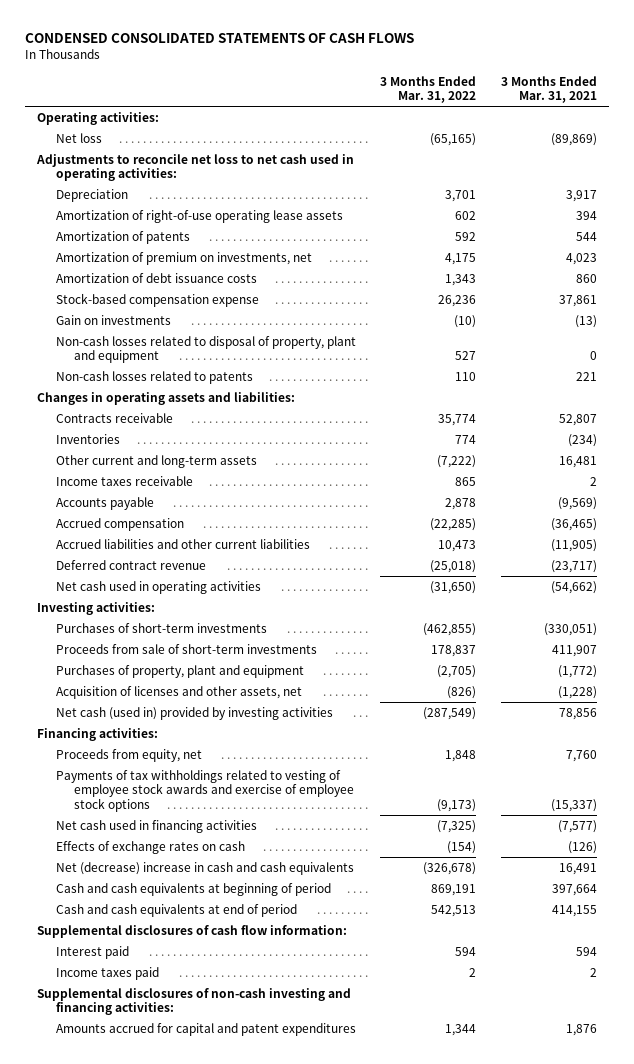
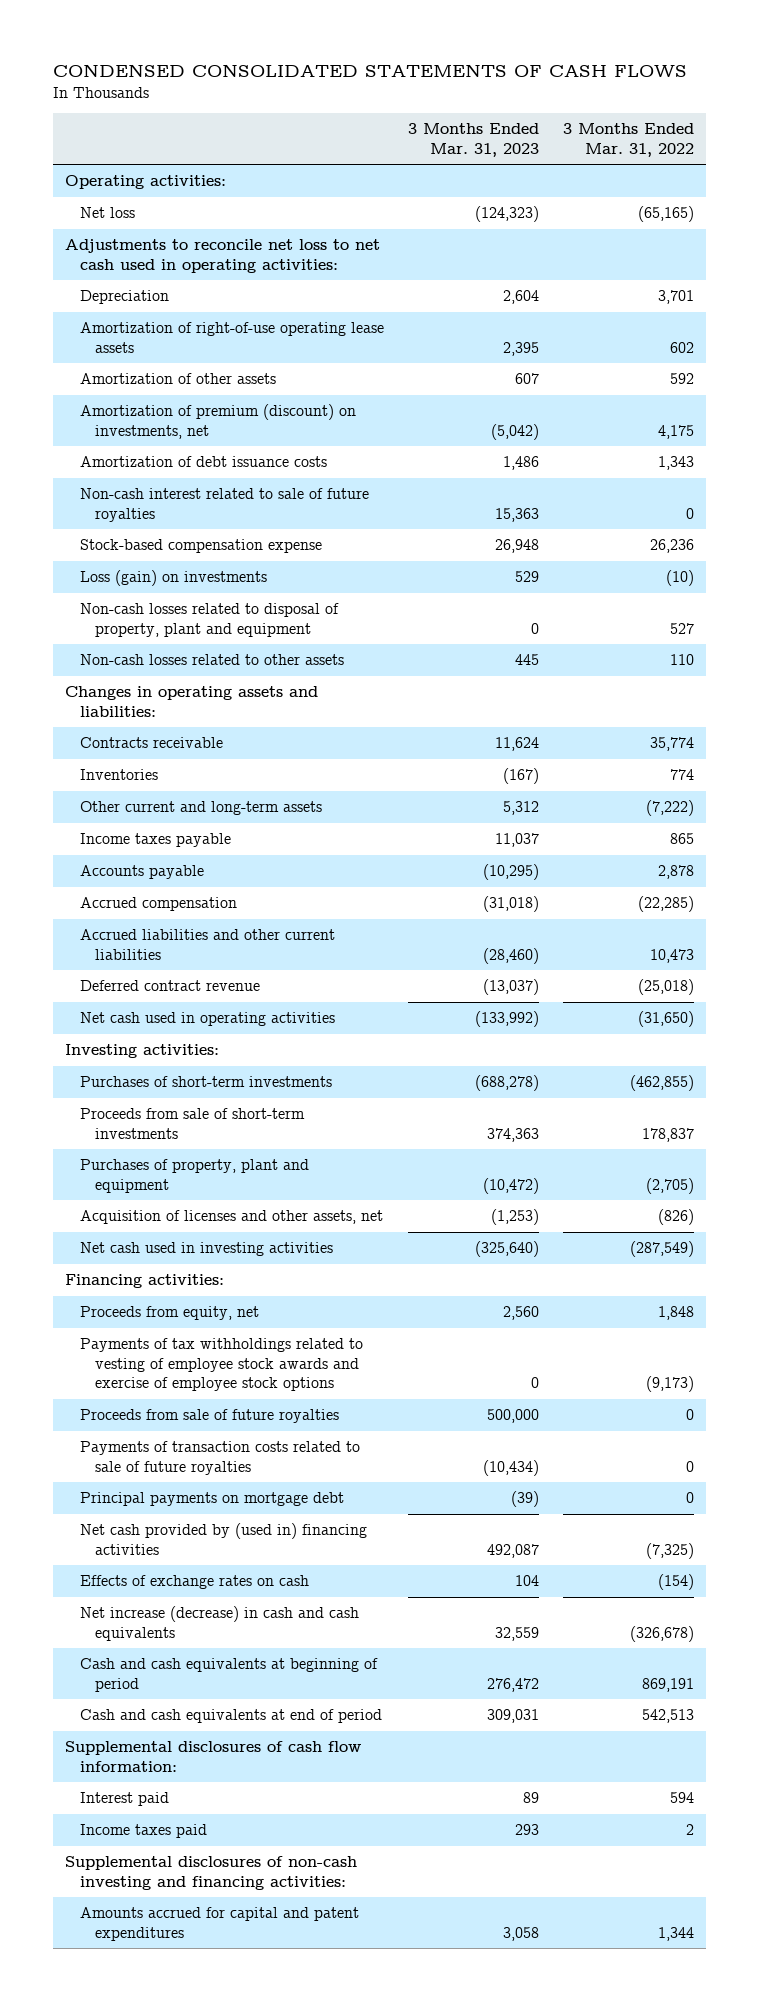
[500,75,597,104] 3 Months Ended Mar. 31, 2021 -> none
none -> [407,123,539,157] 3 Months Ended Mar. 31, 2023
[55,230,190,244] Amortization of patents -> [80,373,277,385] Amortization of other assets
[55,251,312,265] Amortization of premium on investments, net -> [80,404,357,439] Amortization of premium (discount) on investments, net
none -> [80,488,370,522] Non-cash interest related to sale of future royalties
[55,314,171,325] Gain on investments -> [80,570,268,587] Loss (gain) on investments
[55,370,253,384] Non-cash losses related to patents -> [80,654,345,666] Non-cash losses related to other assets
[55,475,193,486] Income taxes receivable -> [80,833,232,848] Income taxes payable
[55,706,333,720] Net cash (used in) provided by investing activities -> [80,1242,334,1257] Net cash used in investing activities
none -> [80,1409,340,1424] Proceeds from sale of future royalties
none -> [80,1441,361,1475] Payments of transaction costs related to sale of future royalties
none -> [80,1492,345,1507] Principal payments on mortgage debt
[55,819,257,833] Net cash used in financing activities -> [80,1523,368,1555] Net cash provided by (used in) financing activities
[55,861,354,875] Net (decrease) increase in cash and cash equivalents -> [80,1606,360,1641] Net increase (decrease) in cash and cash equivalents

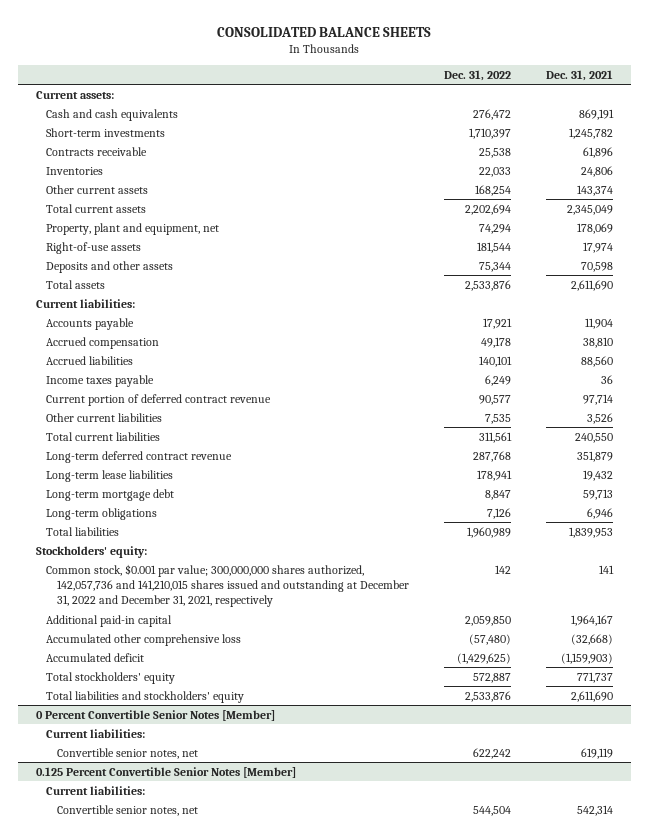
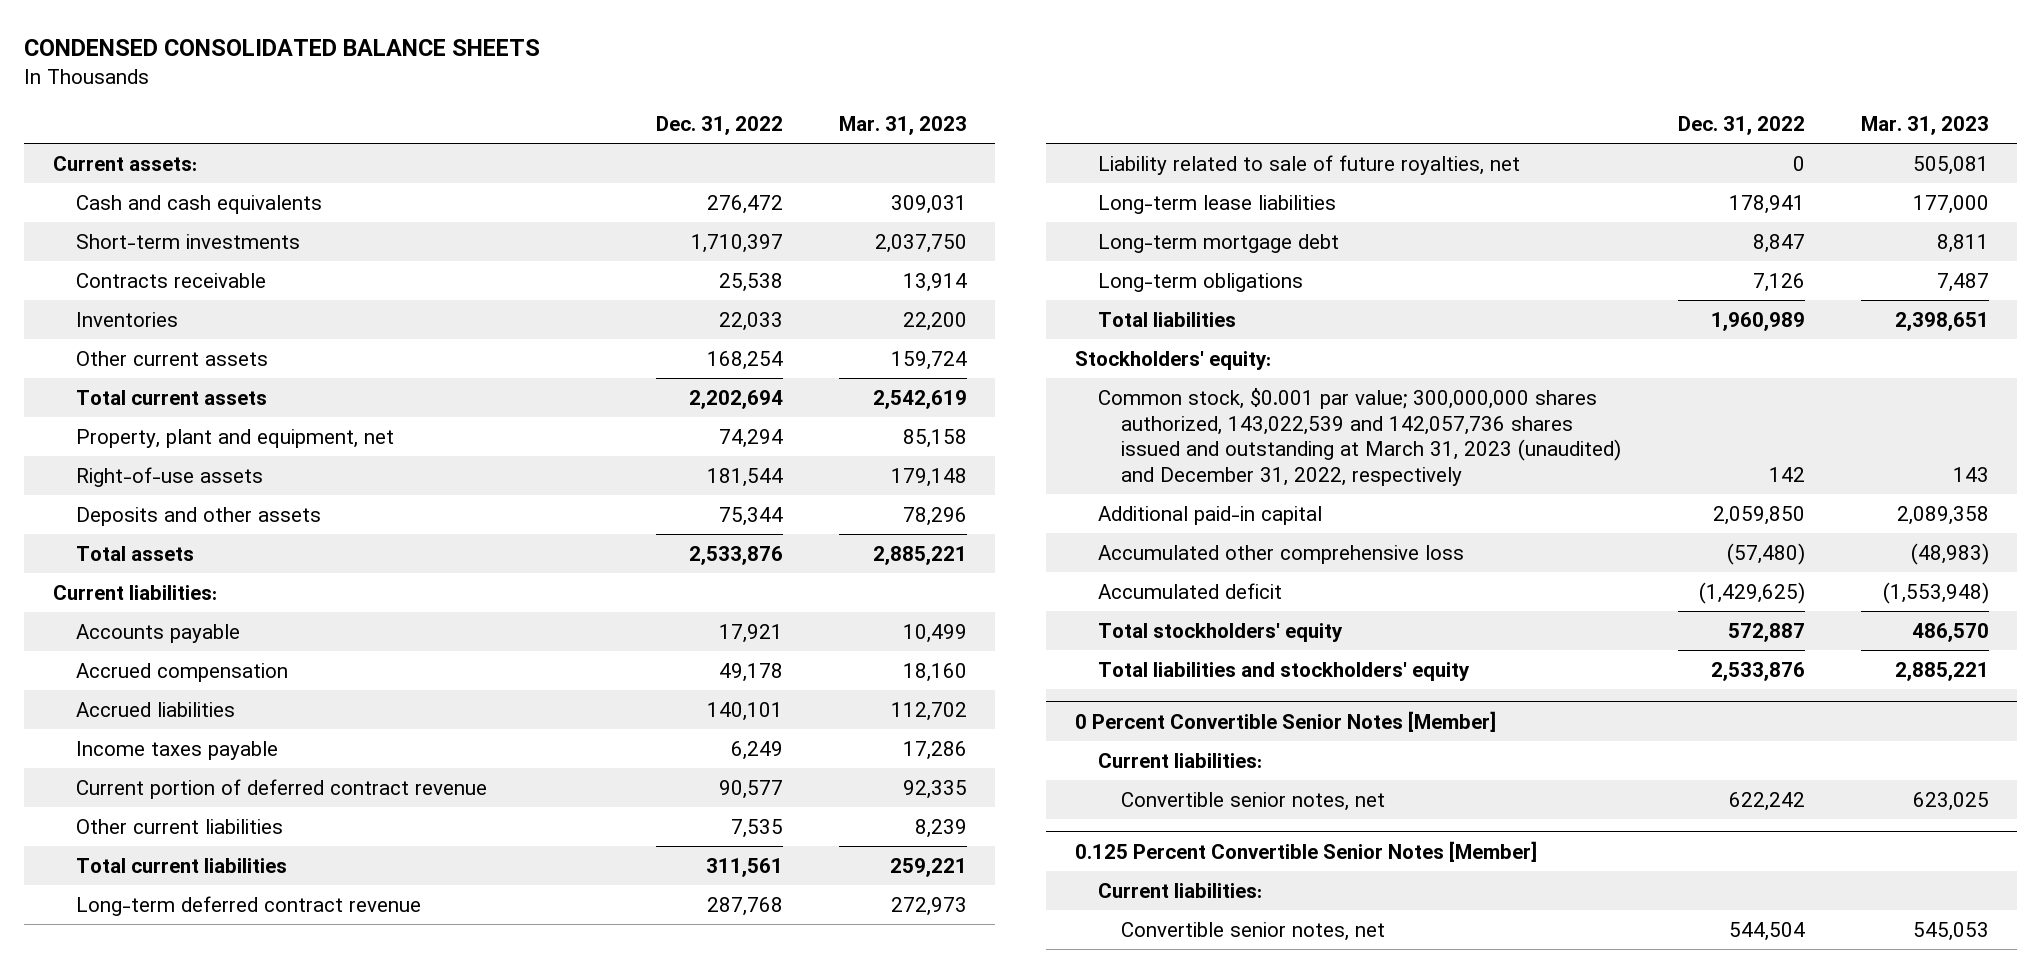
[217,26,432,37] CONSOLIDATED BALANCE SHEETS -> [24,39,541,57] CONDENSED CONSOLIDATED BALANCE SHEETS
[546,69,614,81] Dec. 31, 2021 -> none
none -> [839,115,968,135] Mar. 31, 2023
none -> [1097,154,1520,175] Liability related to sale of future royalties, net
[46,563,410,607] Common stock, $0.001 par value; 300,000,000 shares authorized, 142,057,736 and 141,210,015 shares issued and outstanding at December 31, 2022 and December 31, 2021, respectively -> [1097,387,1622,486] Common stock, $0.001 par value; 300,000,000 shares authorized, 143,022,539 and 142,057,736 shares issued and outstanding at March 31, 2023 (unaudited) and December 31, 2022, respectively

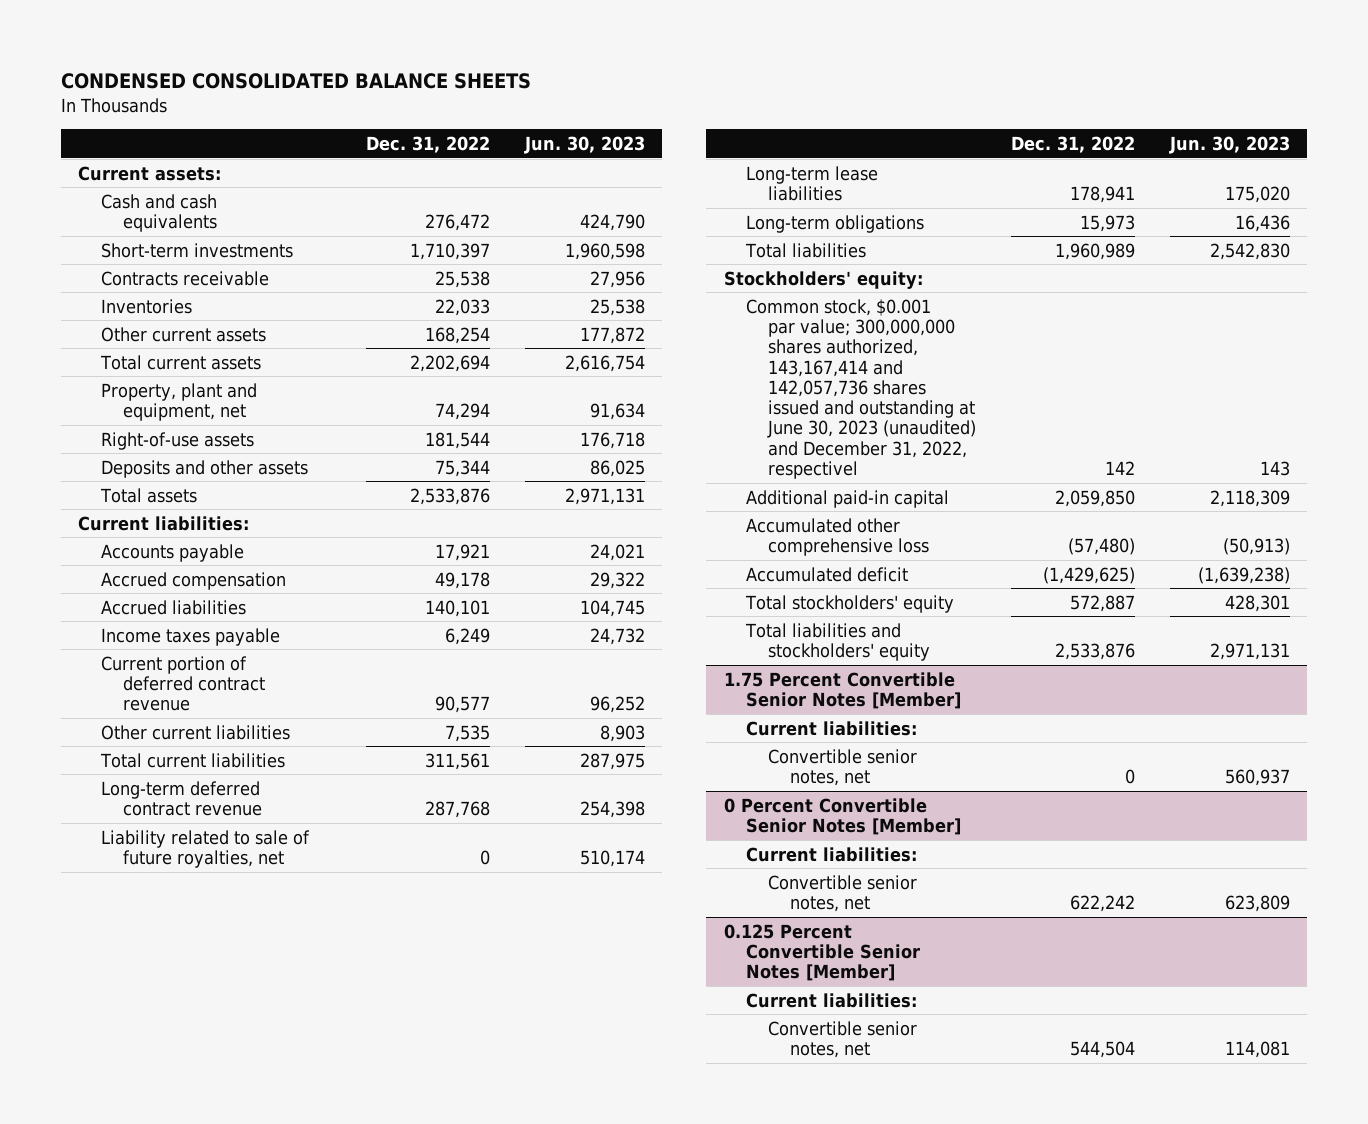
[839,115,968,135] Mar. 31, 2023 -> none
none -> [523,135,645,154] Jun. 30, 2023
[1097,233,1339,253] Long-term mortgage debt -> none
[1752,272,1805,292] 7,126 -> [1079,214,1135,232] 15,973
[1097,387,1622,486] Common stock, $0.001 par value; 300,000,000 shares authorized, 143,022,539 and 142,057,736 shares issued and outstanding at March 31, 2023 (unaudited) and December 31, 2022, respectively -> [745,298,976,480] Common stock, $0.001 par value; 300,000,000 shares authorized, 143,167,414 and 142,057,736 shares issued and outstanding at June 30, 2023 (unaudited) and December 31, 2022, respectivel
none -> [723,671,961,709] 1.75 Percent Convertible Senior Notes [Member]
none -> [745,720,917,736] Current liabilities:
none -> [767,748,917,786] Convertible senior notes, net

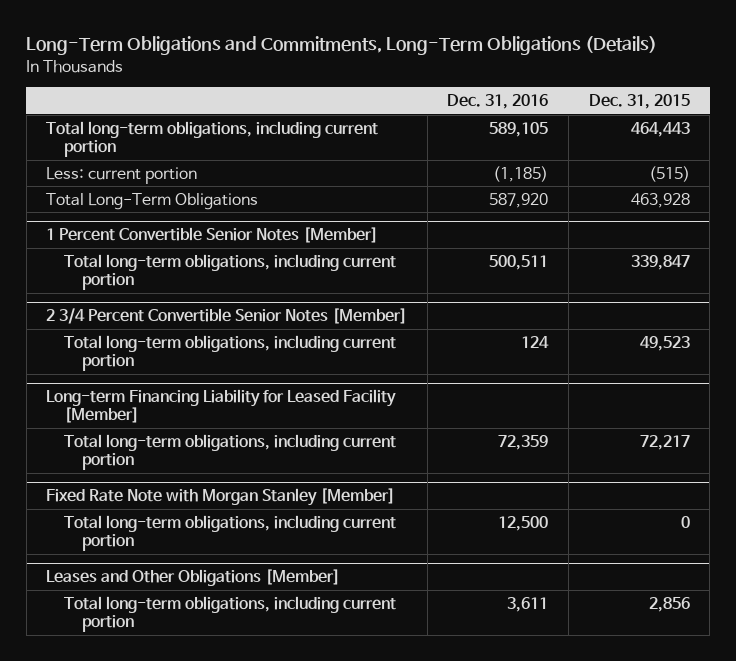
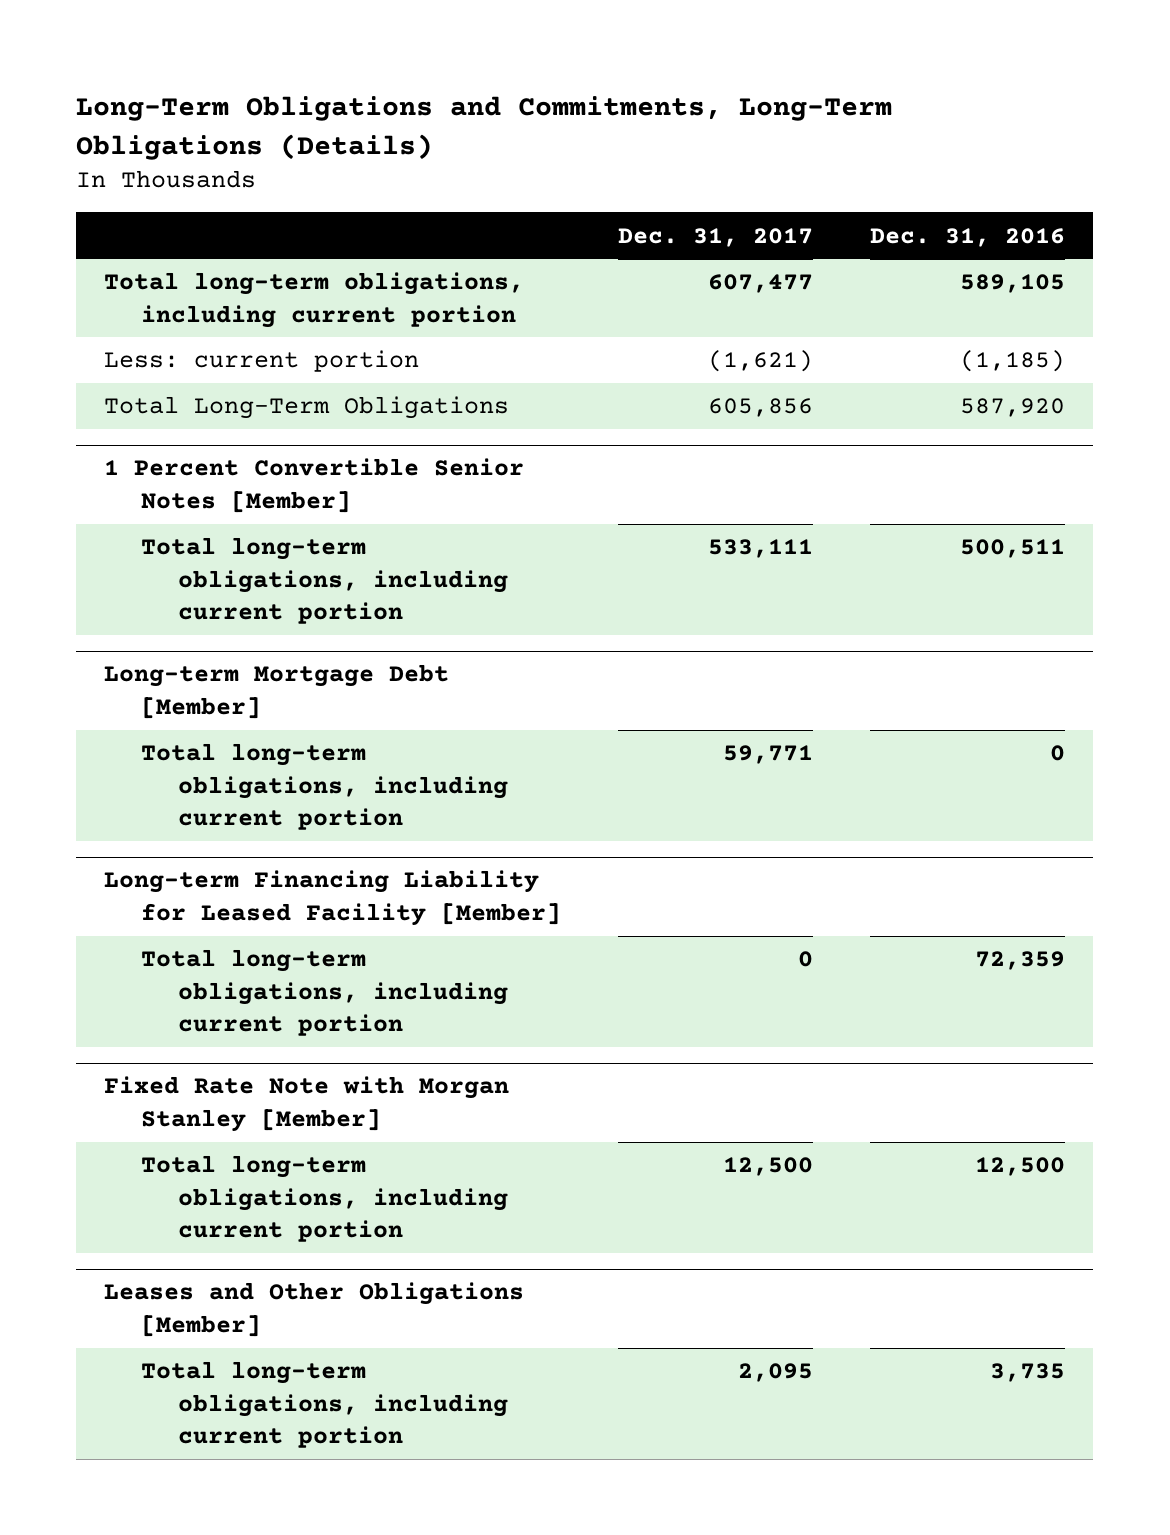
[588,94,690,110] Dec. 31, 2015 -> none
none -> [618,227,814,247] Dec. 31, 2017
[46,308,408,325] 2 3/4 Percent Convertible Senior Notes [Member] -> none
none -> [104,664,450,719] Long-term Mortgage Debt [Member]
[521,335,550,348] 124 -> [1050,745,1066,762] 0
[507,596,549,612] 3,611 -> [990,1363,1066,1383] 3,735

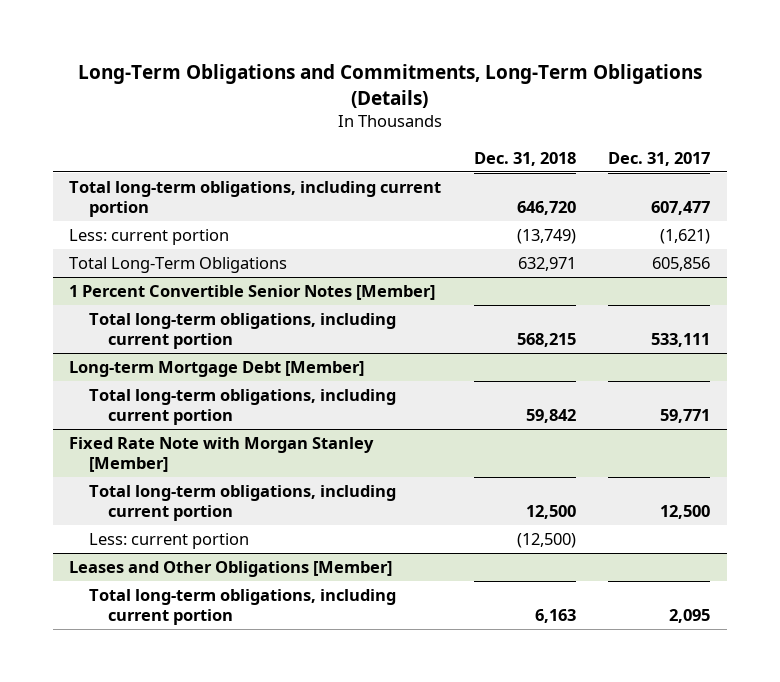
[870,227,1066,247] Dec. 31, 2016 -> none
none -> [473,151,576,166] Dec. 31, 2018
[104,870,562,926] Long-term Financing Liability for Leased Facility [Member] -> none
[141,949,509,1037] Total long-term obligations, including current portion -> none
none -> [88,532,249,549] Less: current portion

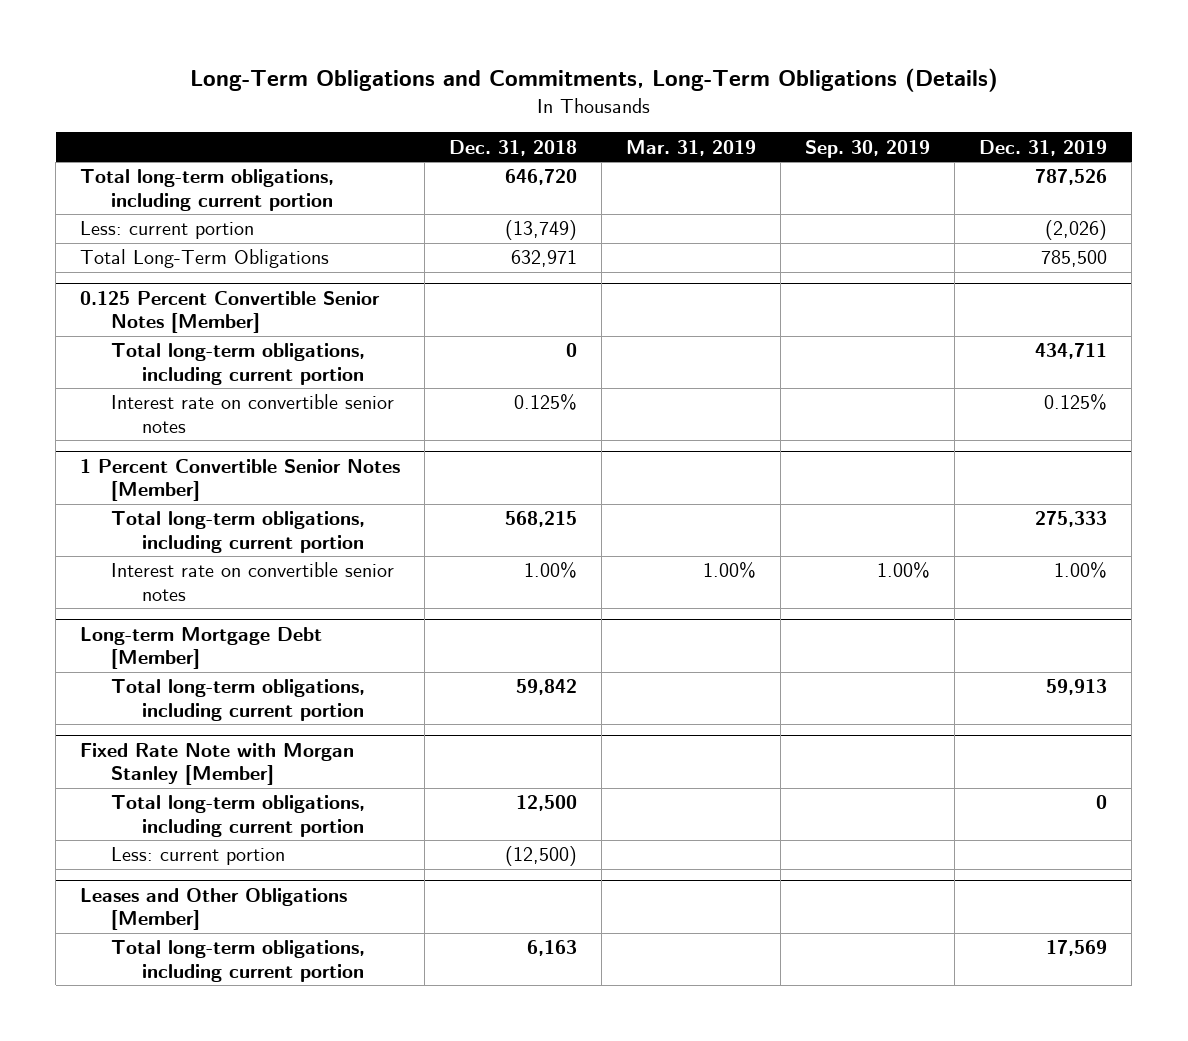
[608,151,711,166] Dec. 31, 2017 -> none
none -> [626,139,757,156] Mar. 31, 2019
none -> [805,139,931,158] Sep. 30, 2019
none -> [979,139,1108,156] Dec. 31, 2019
none -> [80,290,381,334] 0.125 Percent Convertible Senior Notes [Member]
none -> [111,343,366,385] Total long-term obligations, including current portion
none -> [111,394,395,433] Interest rate on convertible senior notes
none -> [111,562,395,601] Interest rate on convertible senior notes

